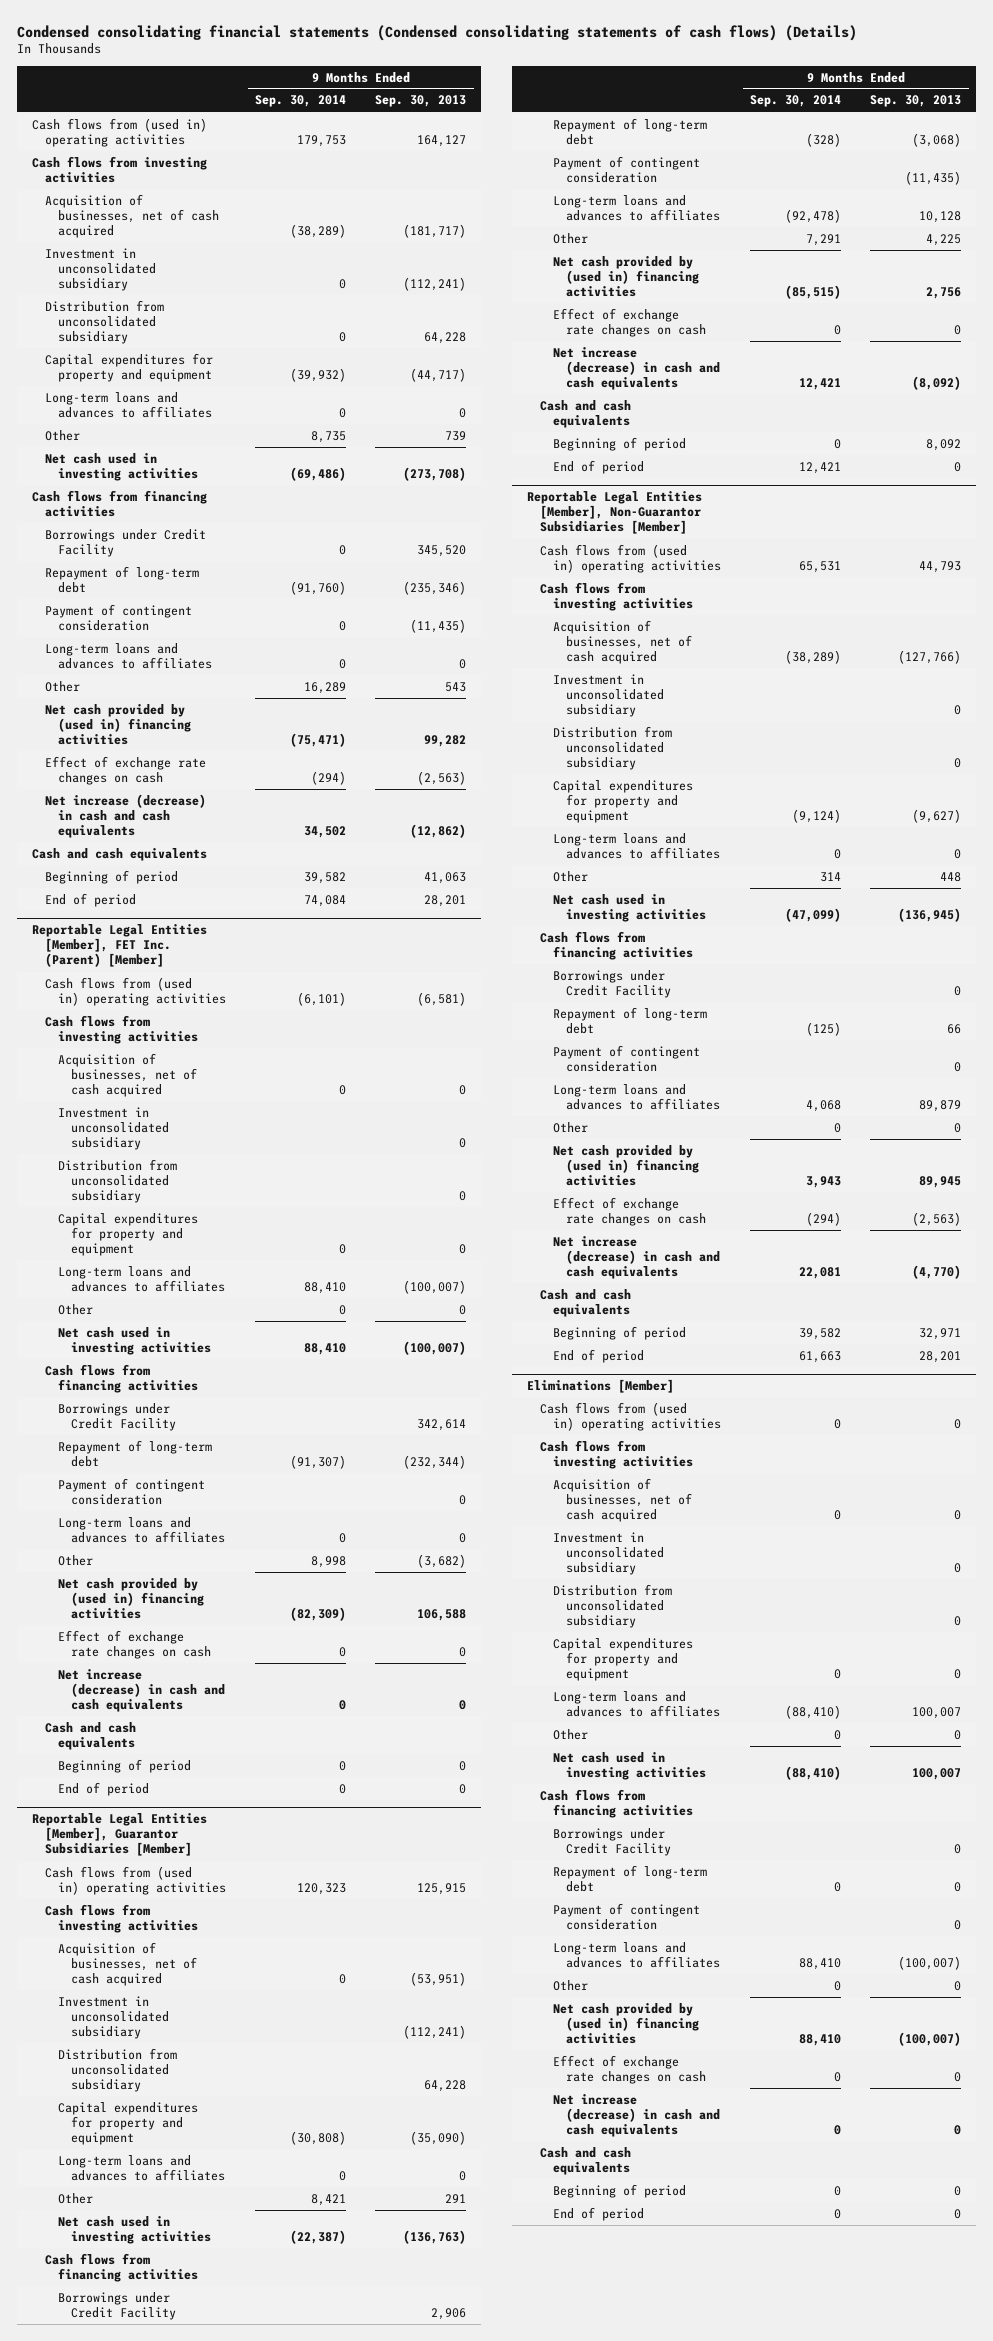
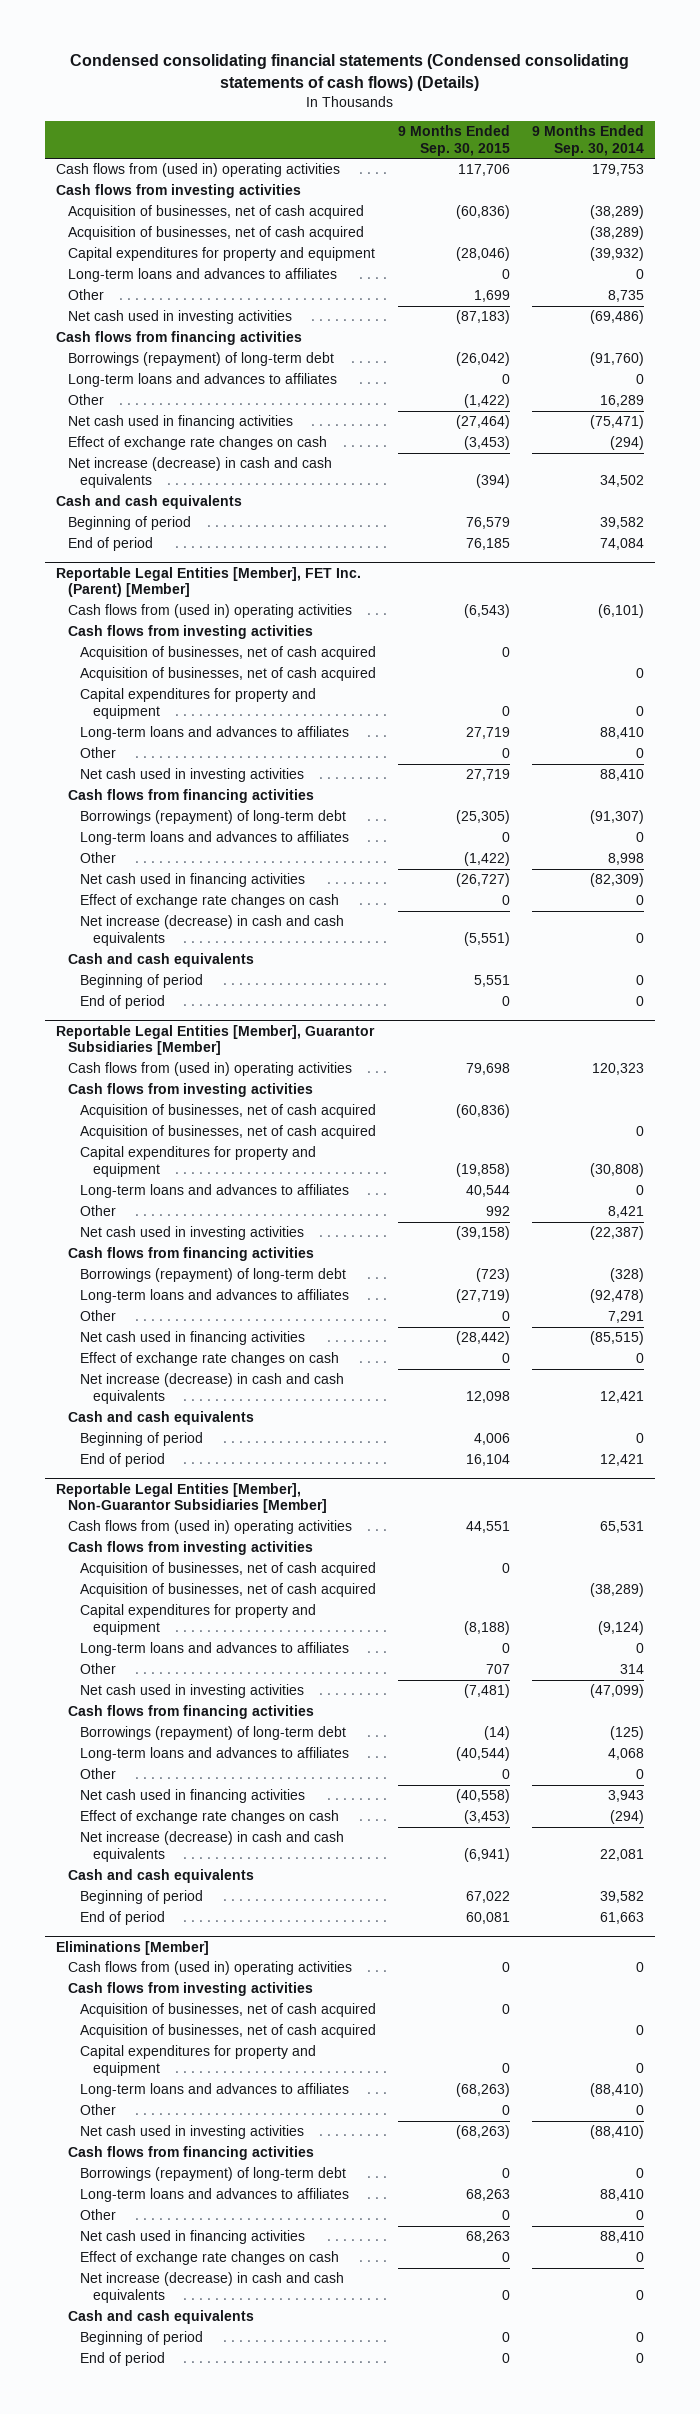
[375,95,467,108] Sep. 30, 2013 -> none
none -> [398,124,511,156] 9 Months Ended Sep. 30, 2015
[44,247,156,291] Investment in unconsolidated subsidiary -> none
[44,299,164,344] Distribution from unconsolidated subsidiary -> none
none -> [68,226,365,241] Acquisition of businesses, net of cash acquired
[44,528,206,557] Borrowings under Credit Facility -> none
[44,603,192,631] Payment of contingent consideration -> none
[44,565,199,593] Repayment of long-term debt -> [68,352,335,367] Borrowings (repayment) of long-term debt
[44,703,191,745] Net cash provided by (used in) financing activities -> [68,415,294,430] Net cash used in financing activities
none -> [80,646,377,661] Acquisition of businesses, net of cash acquired
[57,1106,169,1150] Investment in unconsolidated subsidiary -> none
[57,1158,177,1203] Distribution from unconsolidated subsidiary -> none
[57,1402,176,1431] Borrowings under Credit Facility -> none
[57,1477,205,1505] Payment of contingent consideration -> none
[57,1439,212,1467] Repayment of long-term debt -> [80,810,347,825] Borrowings (repayment) of long-term debt
[57,1577,204,1619] Net cash provided by (used in) financing activities -> [80,873,306,888] Net cash used in financing activities
none -> [80,1104,377,1119] Acquisition of businesses, net of cash acquired
[57,1995,169,2039] Investment in unconsolidated subsidiary -> none
[57,2047,177,2092] Distribution from unconsolidated subsidiary -> none
[57,2291,176,2320] Borrowings under Credit Facility -> none
[552,155,700,183] Payment of contingent consideration -> none
[552,117,707,145] Repayment of long-term debt -> [80,1268,347,1283] Borrowings (repayment) of long-term debt
[552,255,699,297] Net cash provided by (used in) financing activities -> [80,1331,306,1346] Net cash used in financing activities
none -> [80,1562,377,1577] Acquisition of businesses, net of cash acquired
[552,673,664,717] Investment in unconsolidated subsidiary -> none
[552,725,672,770] Distribution from unconsolidated subsidiary -> none
[552,969,671,998] Borrowings under Credit Facility -> none
[552,1044,700,1072] Payment of contingent consideration -> none
[552,1006,707,1034] Repayment of long-term debt -> [80,1726,347,1741] Borrowings (repayment) of long-term debt
[552,1144,699,1186] Net cash provided by (used in) financing activities -> [80,1789,306,1804] Net cash used in financing activities
none -> [80,2003,377,2018] Acquisition of businesses, net of cash acquired
[552,1531,664,1575] Investment in unconsolidated subsidiary -> none
[552,1583,672,1628] Distribution from unconsolidated subsidiary -> none
[552,1827,671,1856] Borrowings under Credit Facility -> none
[552,1902,700,1930] Payment of contingent consideration -> none
[552,1864,707,1892] Repayment of long-term debt -> [80,2167,347,2182] Borrowings (repayment) of long-term debt
[552,2002,699,2044] Net cash provided by (used in) financing activities -> [80,2230,306,2245] Net cash used in financing activities

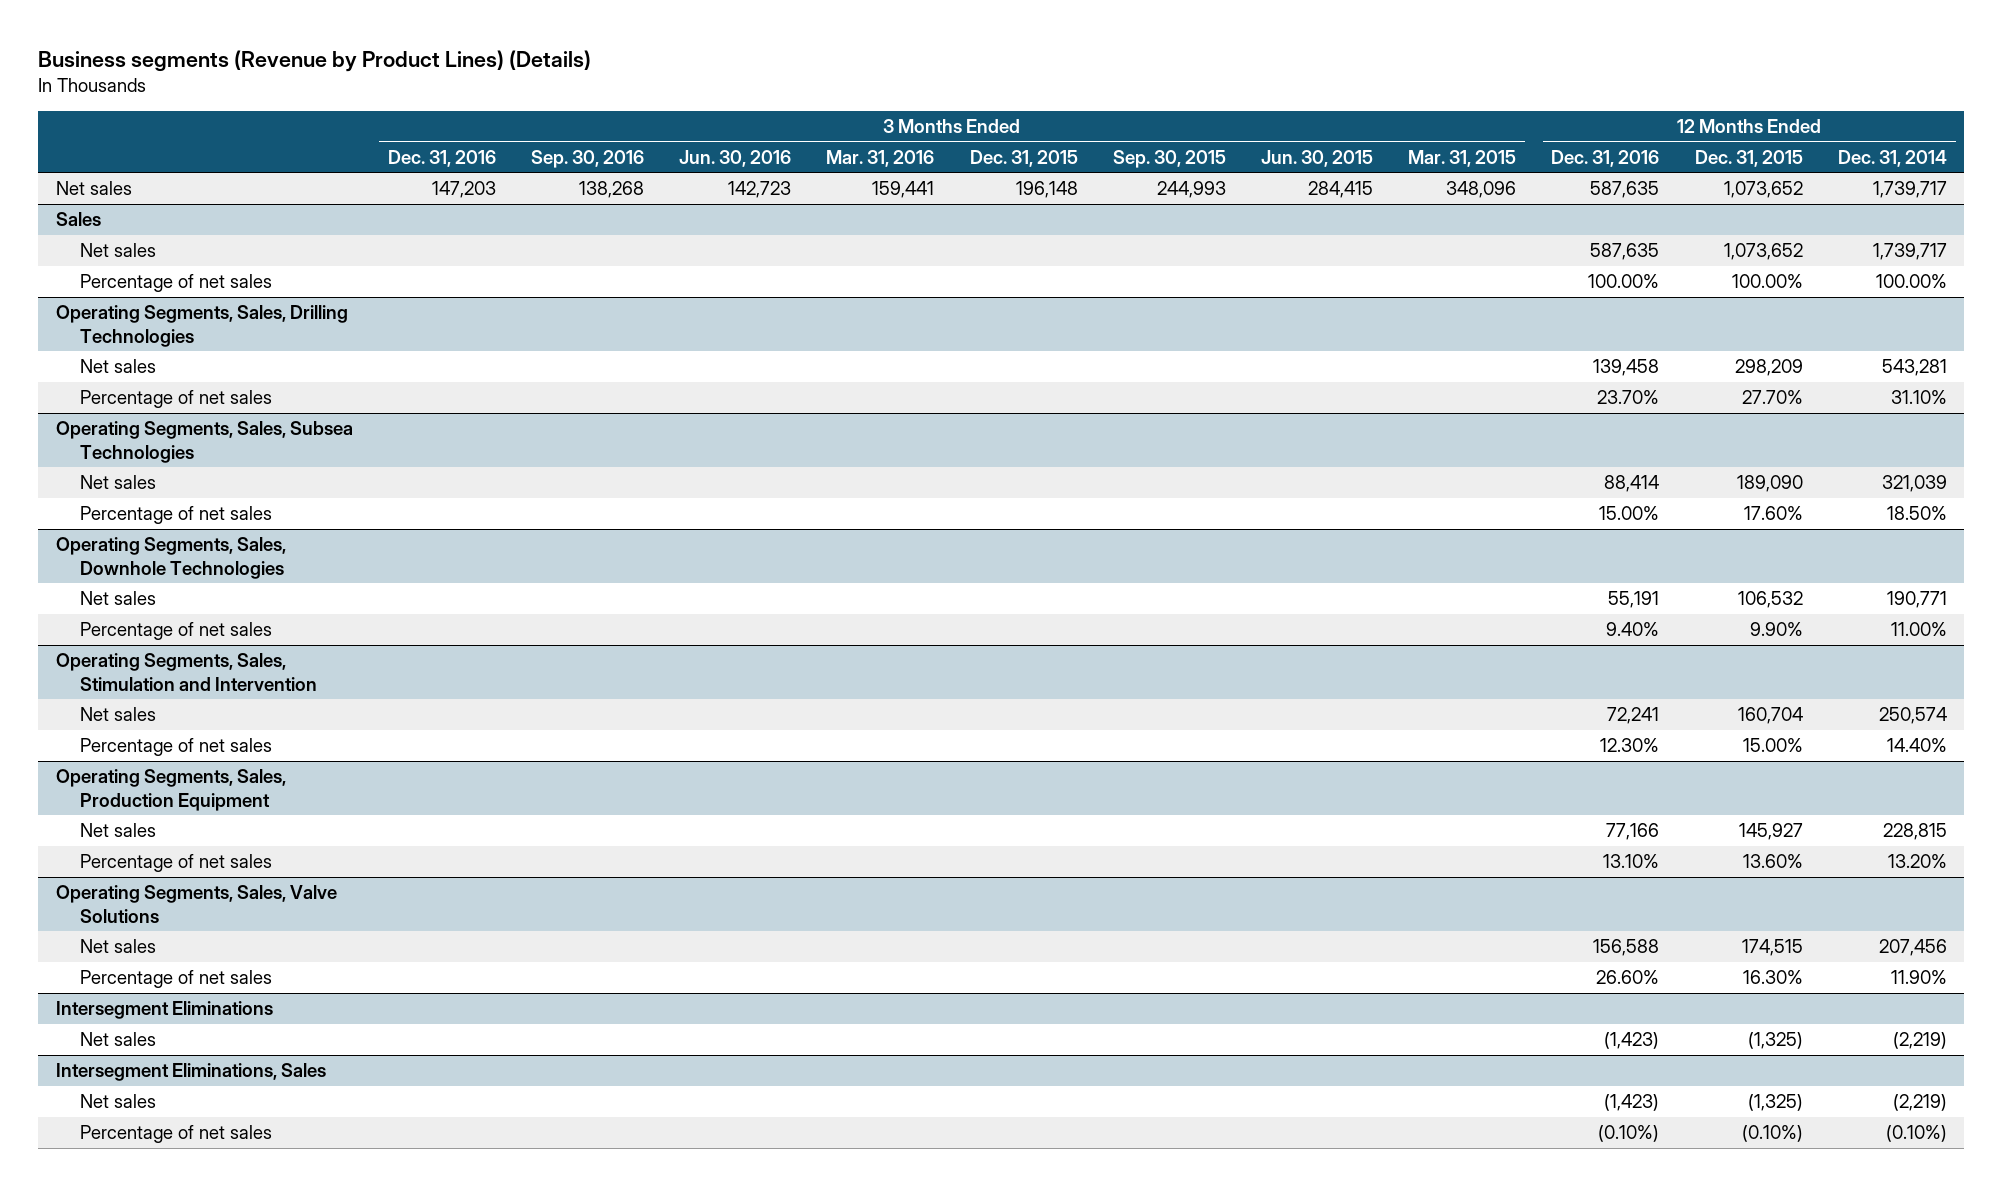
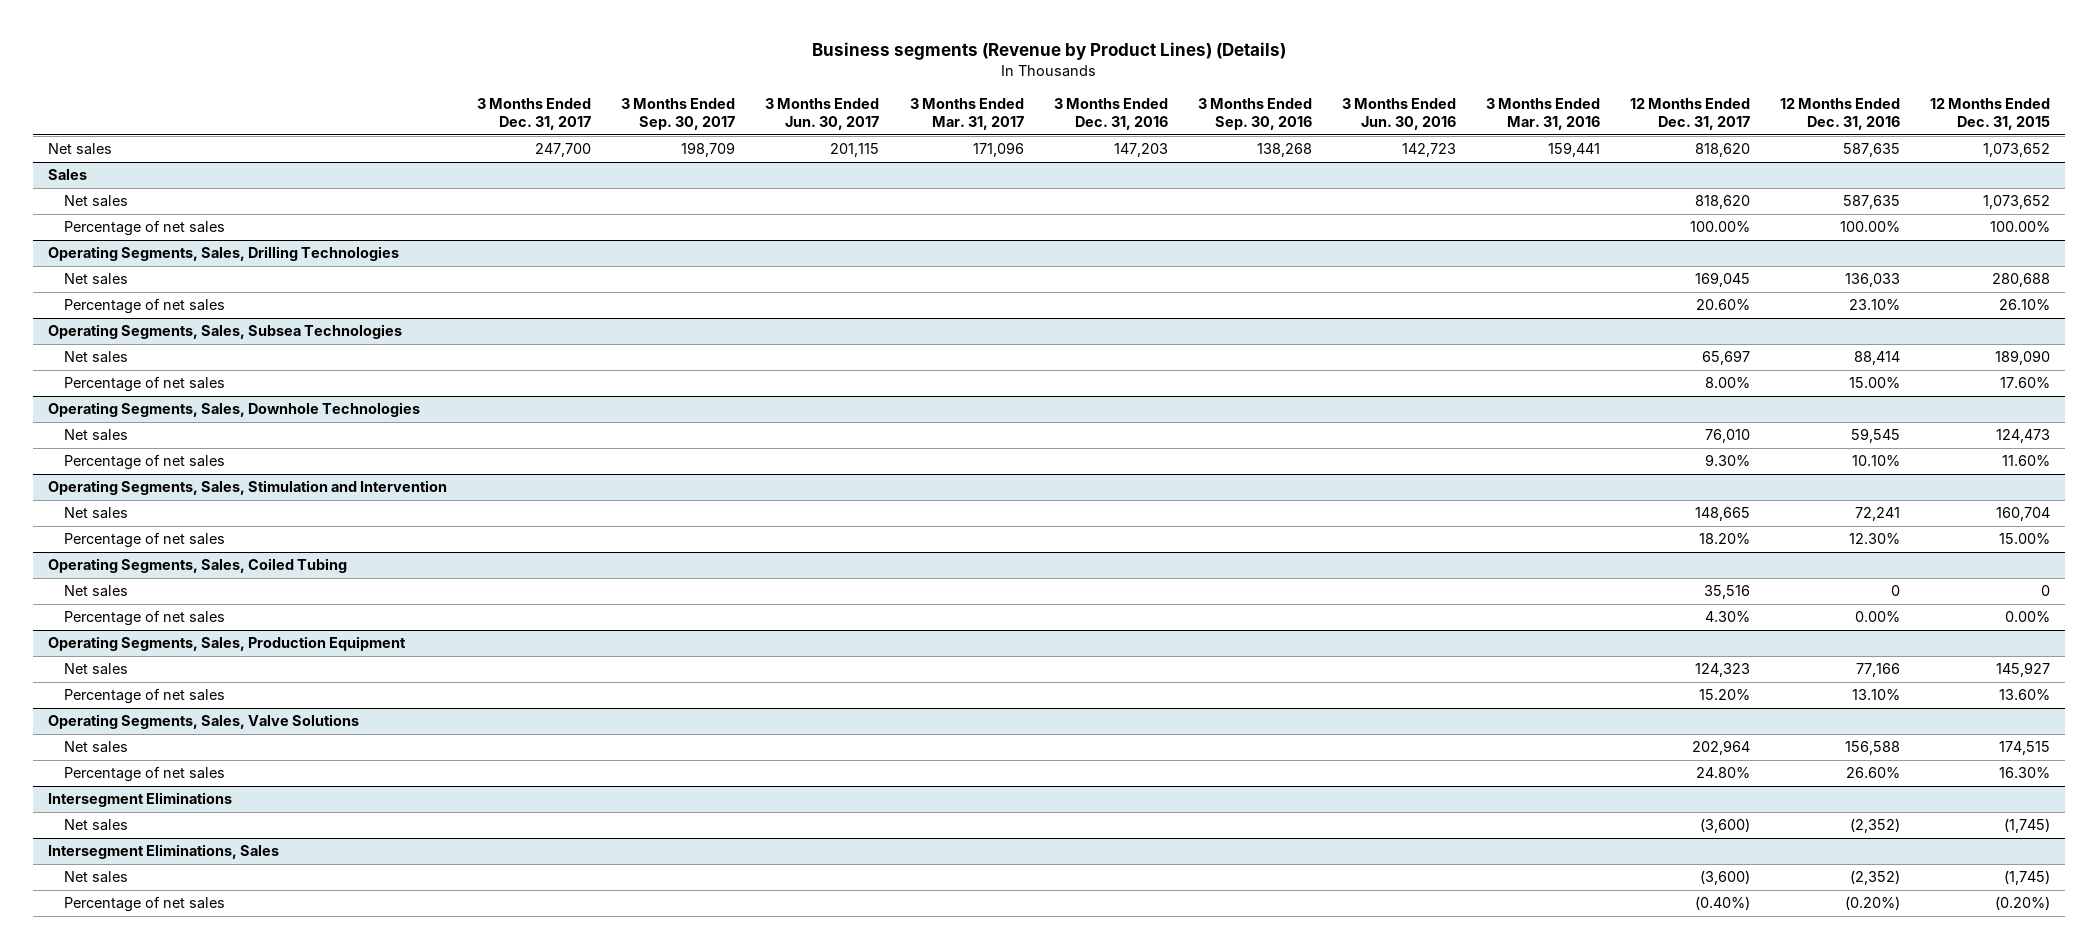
[969,149,1078,167] Dec. 31, 2015 -> none
[1112,149,1226,168] Sep. 30, 2015 -> none
[1261,149,1374,167] Jun. 30, 2015 -> none
[1408,149,1517,167] Mar. 31, 2015 -> none
[1837,149,1947,167] Dec. 31, 2014 -> none
none -> [477,97,592,130] 3 Months Ended Dec. 31, 2017
none -> [621,97,736,130] 3 Months Ended Sep. 30, 2017
none -> [765,97,880,130] 3 Months Ended Jun. 30, 2017
none -> [909,97,1024,130] 3 Months Ended Mar. 31, 2017
none -> [1629,97,1750,130] 12 Months Ended Dec. 31, 2017
[1593,359,1660,377] 139,458 -> [1844,273,1900,288] 136,033
[1734,359,1803,377] 298,209 -> [1991,273,2050,288] 280,688
[1597,390,1660,405] 23.70% -> [1848,299,1900,311] 23.10%
[1741,390,1803,405] 27.70% -> [1998,299,2050,311] 26.10%
[1608,591,1660,609] 55,191 -> [1850,428,1900,444] 59,545
[1737,591,1803,609] 106,532 -> [1995,429,2050,444] 124,473
[1606,622,1660,637] 9.40% -> [1851,455,1900,467] 10.10%
[1749,622,1803,637] 9.90% -> [2001,455,2050,467] 11.60%
none -> [48,558,348,574] Operating Segments, Sales, Coiled Tubing
none -> [64,585,129,598] Net sales
none -> [64,610,226,627] Percentage of net sales
[1604,1032,1660,1050] (1,423) -> [1849,818,1900,834] (2,352)
[1747,1032,1803,1050] (1,325) -> [2003,818,2050,834] (1,745)
[1604,1094,1660,1112] (1,423) -> [1849,870,1900,886] (2,352)
[1747,1094,1803,1112] (1,325) -> [2003,870,2050,886] (1,745)
[1598,1125,1660,1143] (0.10%) -> [1844,896,1900,911] (0.20%)
[1741,1125,1803,1143] (0.10%) -> [1994,896,2050,911] (0.20%)

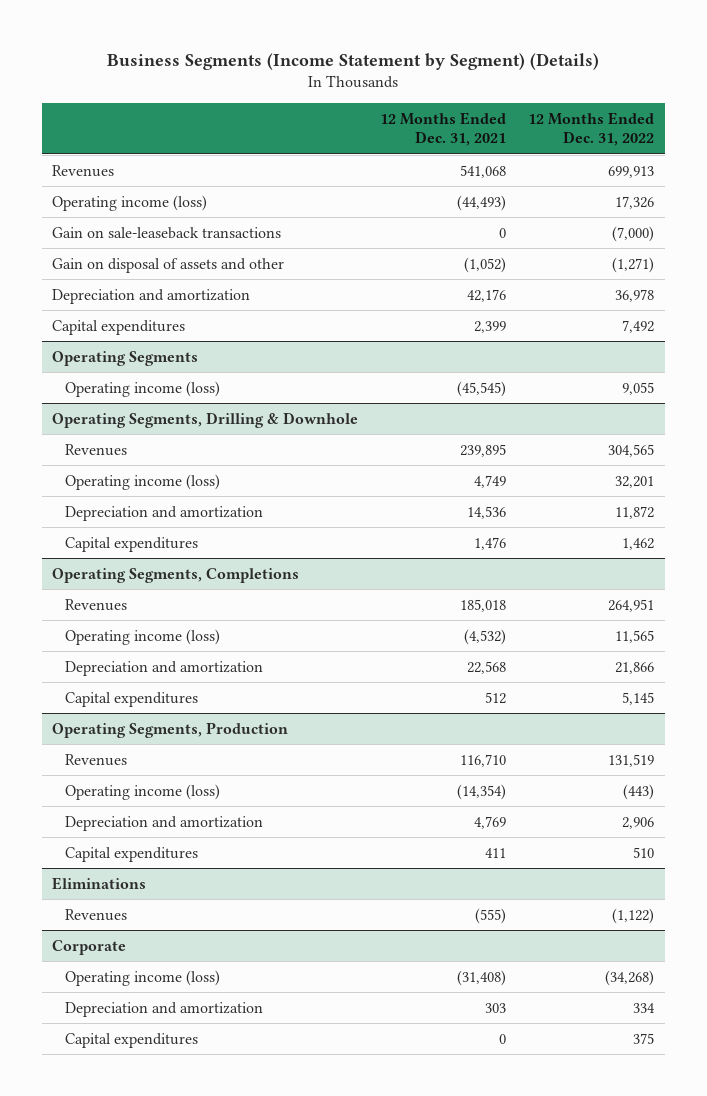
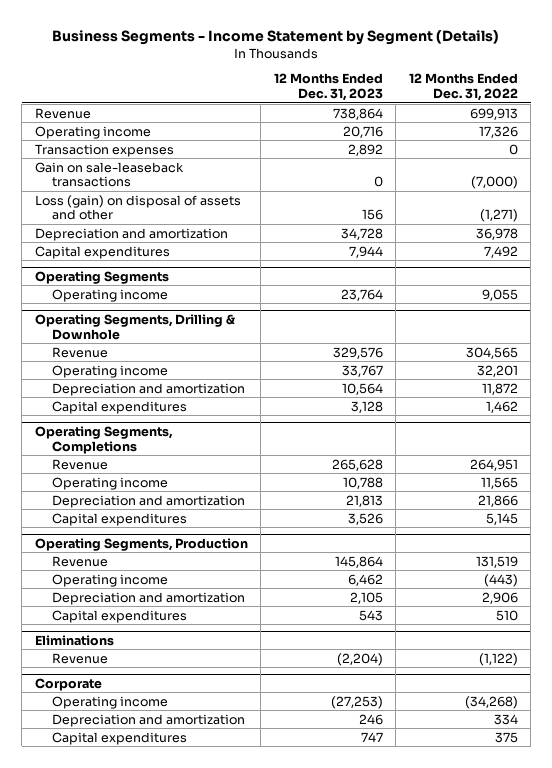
[107,53,600,71] Business Segments (Income Statement by Segment) (Details) -> [52,29,500,45] Business Segments - Income Statement by Segment (Details)
[380,111,507,147] 12 Months Ended Dec. 31, 2021 -> none
none -> [273,73,383,102] 12 Months Ended Dec. 31, 2023
[52,164,115,177] Revenues -> [34,107,91,119] Revenue
[52,194,208,211] Operating income (loss) -> [34,125,151,139] Operating income
none -> [34,143,174,157] Transaction expenses
[52,257,285,273] Gain on disposal of assets and other -> [34,194,241,221] Loss (gain) on disposal of assets and other
[65,380,221,397] Operating income (loss) -> [51,288,168,302] Operating income
[65,443,128,456] Revenues -> [51,346,108,358] Revenue
[65,473,221,490] Operating income (loss) -> [51,364,168,378] Operating income
[65,598,128,611] Revenues -> [51,458,108,470] Revenue
[65,628,221,645] Operating income (loss) -> [51,476,168,490] Operating income
[65,753,128,766] Revenues -> [51,555,108,567] Revenue
[65,783,221,800] Operating income (loss) -> [51,573,168,587] Operating income
[65,908,128,921] Revenues -> [51,652,108,664] Revenue
[65,969,221,986] Operating income (loss) -> [51,695,168,709] Operating income

